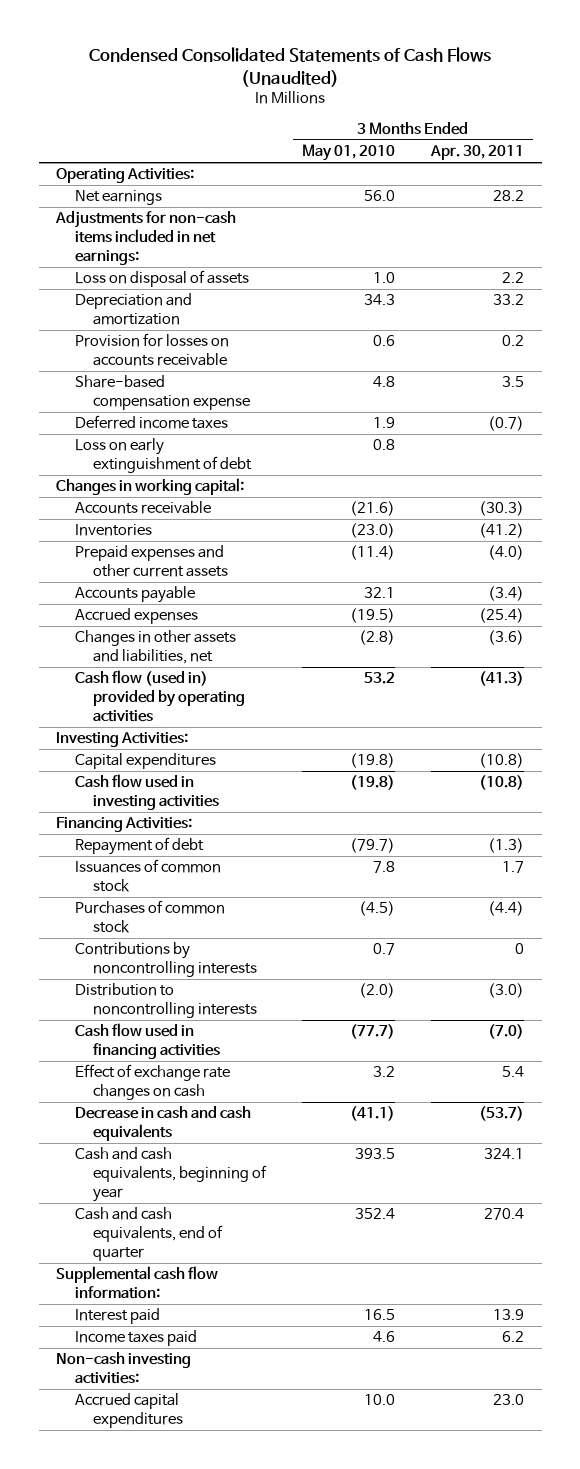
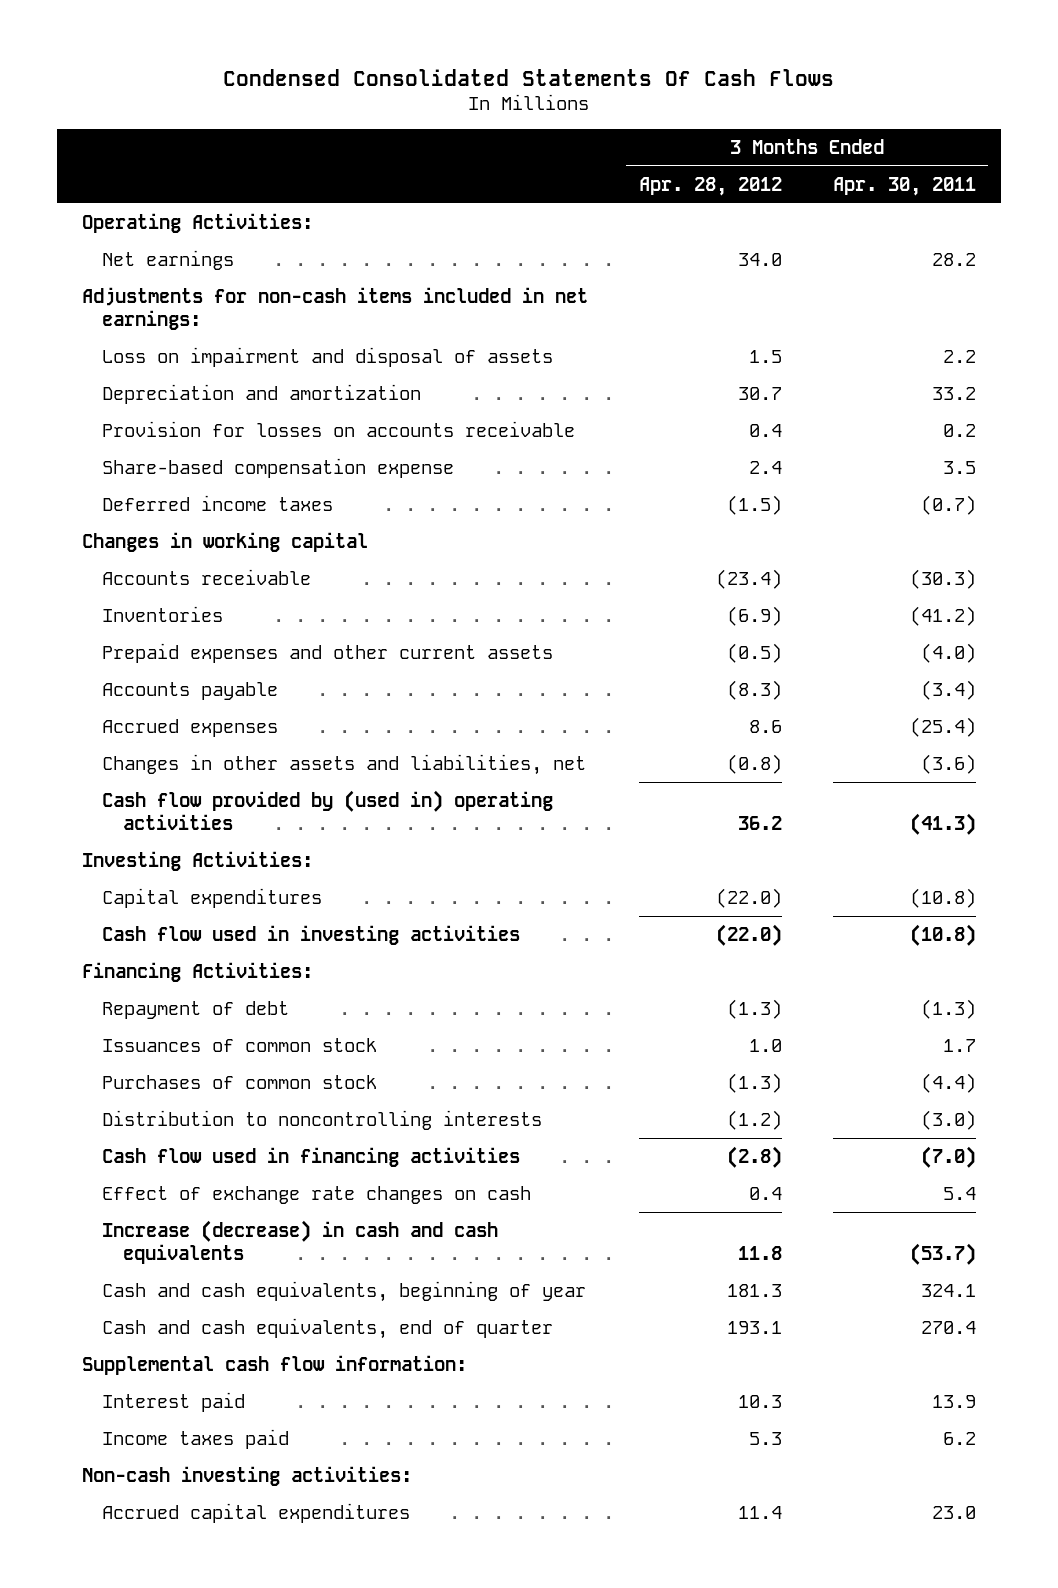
[89,47,492,87] Condensed Consolidated Statements of Cash Flows (Unaudited) -> [222,68,834,86] Condensed Consolidated Statements Of Cash Flows
[301,144,395,162] May 01, 2010 -> none
none -> [638,176,782,196] Apr. 28, 2012
[74,270,249,288] Loss on disposal of assets -> [102,346,554,367] Loss on impairment and disposal of assets
[74,438,252,474] Loss on early extinguishment of debt -> none
[56,478,245,496] Changes in working capital: -> [82,531,369,552] Changes in working capital
[74,670,245,722] Cash flow (used in) provided by operating activities -> [102,789,554,830] Cash flow provided by (used in) operating activities
[74,942,257,978] Contributions by noncontrolling interests -> none
[74,1106,251,1142] Decrease in cash and cash equivalents -> [102,1219,499,1264] Increase (decrease) in cash and cash equivalents

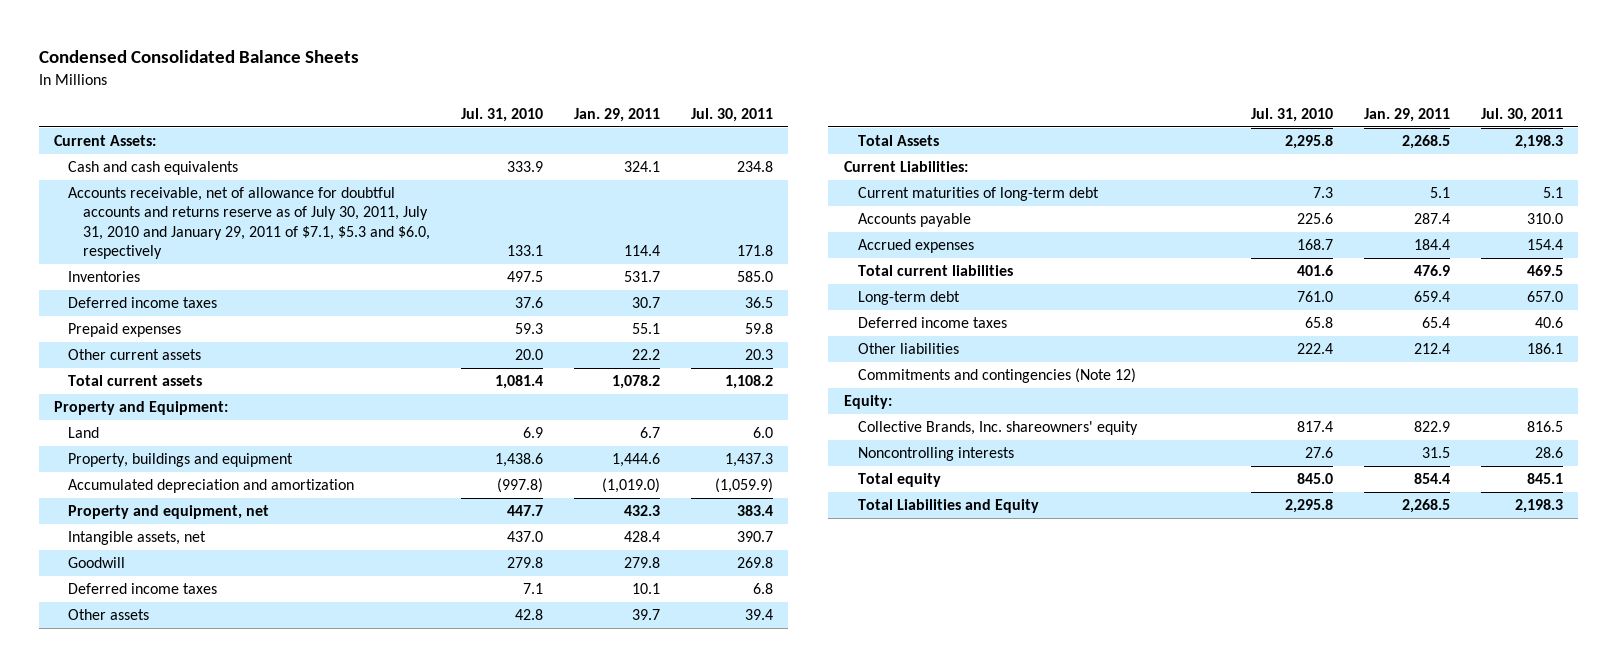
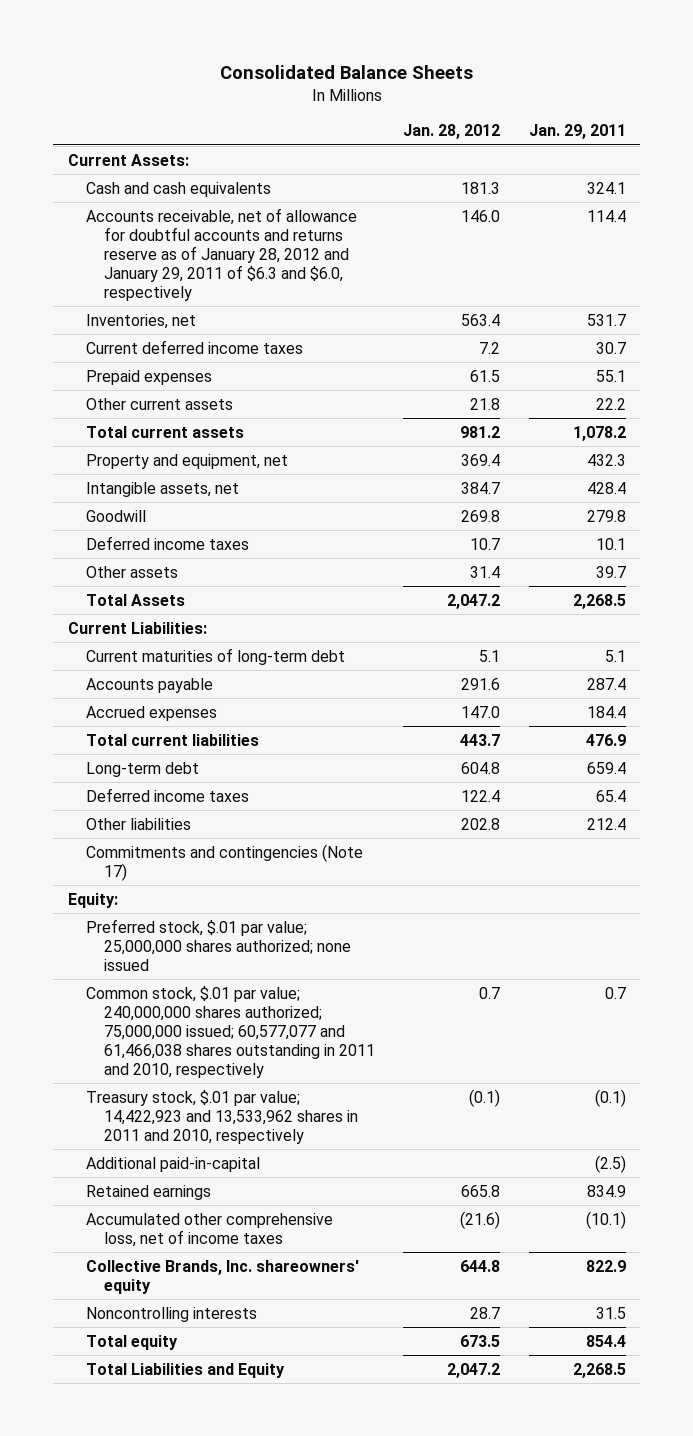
[38,50,359,64] Condensed Consolidated Balance Sheets -> [219,64,473,79] Consolidated Balance Sheets
[460,108,543,123] Jul. 31, 2010 -> none
[690,108,773,123] Jul. 30, 2011 -> none
none -> [403,124,501,140] Jan. 28, 2012
[68,187,430,259] Accounts receivable, net of allowance for doubtful accounts and returns reserve as of July 30, 2011, July 31, 2010 and January 29, 2011 of $7.1, $5.3 and $6.0, respectively -> [85,207,357,301] Accounts receivable, net of allowance for doubtful accounts and returns reserve as of January 28, 2012 and January 29, 2011 of $6.3 and $6.0, respectively
[68,271,141,283] Inventories -> [85,313,196,329] Inventories, net
[68,297,218,309] Deferred income taxes -> [85,339,303,354] Current deferred income taxes
[54,401,229,416] Property and Equipment: -> none
[68,427,100,439] Land -> none
[68,453,294,468] Property, buildings and equipment -> none
[68,479,355,494] Accumulated depreciation and amortization -> none
[858,368,1137,384] Commitments and contingencies (Note 12) -> [85,843,363,881] Commitments and contingencies (Note 17)
none -> [85,918,352,971] Preferred stock, $.01 par value; 25,000,000 shares authorized; none issued
none -> [85,985,376,1078] Common stock, $.01 par value; 240,000,000 shares authorized; 75,000,000 issued; 60,577,077 and 61,466,038 shares outstanding in 2011 and 2010, respectively
none -> [85,1089,359,1144] Treasury stock, $.01 par value; 14,422,923 and 13,533,962 shares in 2011 and 2010, respectively
none -> [85,1156,260,1172] Additional paid-in-capital
none -> [85,1184,211,1200] Retained earnings
none -> [85,1212,333,1247] Accumulated other comprehensive loss, net of income taxes

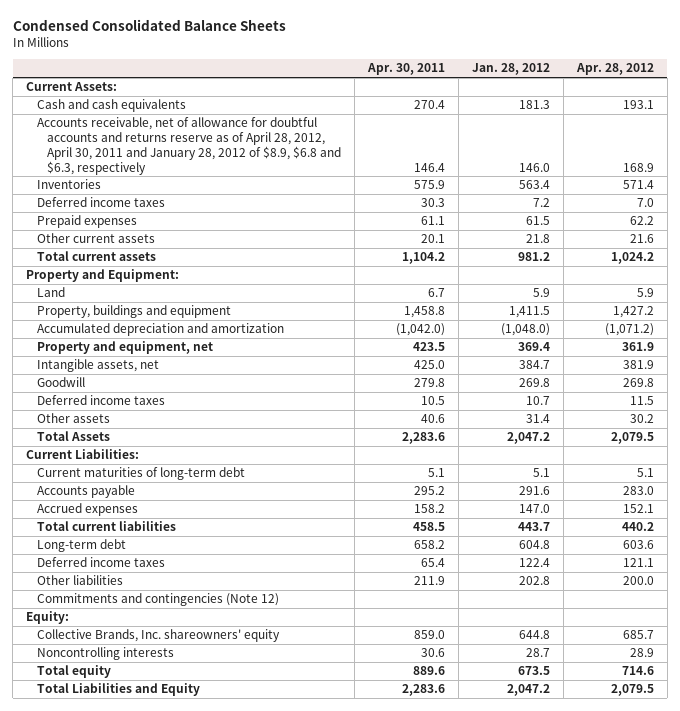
[219,64,473,79] Consolidated Balance Sheets -> [12,19,286,32] Condensed Consolidated Balance Sheets
[528,124,626,140] Jan. 29, 2011 -> none
none -> [367,63,446,76] Apr. 30, 2011
none -> [576,63,655,76] Apr. 28, 2012
[85,207,357,301] Accounts receivable, net of allowance for doubtful accounts and returns reserve as of January 28, 2012 and January 29, 2011 of $6.3 and $6.0, respectively -> [36,117,342,175] Accounts receivable, net of allowance for doubtful accounts and returns reserve as of April 28, 2012, April 30, 2011 and January 28, 2012 of $8.9, $6.8 and $6.3, respectively
[85,313,196,329] Inventories, net -> [36,179,101,190] Inventories
[85,339,303,354] Current deferred income taxes -> [36,197,165,208] Deferred income taxes
none -> [26,269,180,283] Property and Equipment:
none -> [36,287,65,298] Land
none -> [36,305,231,319] Property, buildings and equipment
none -> [36,323,284,337] Accumulated depreciation and amortization
[85,843,363,881] Commitments and contingencies (Note 17) -> [36,593,279,607] Commitments and contingencies (Note 12)
[85,918,352,971] Preferred stock, $.01 par value; 25,000,000 shares authorized; none issued -> none
[85,985,376,1078] Common stock, $.01 par value; 240,000,000 shares authorized; 75,000,000 issued; 60,577,077 and 61,466,038 shares outstanding in 2011 and 2010, respectively -> none
[85,1089,359,1144] Treasury stock, $.01 par value; 14,422,923 and 13,533,962 shares in 2011 and 2010, respectively -> none
[85,1156,260,1172] Additional paid-in-capital -> none
[85,1184,211,1200] Retained earnings -> none
[85,1212,333,1247] Accumulated other comprehensive loss, net of income taxes -> none

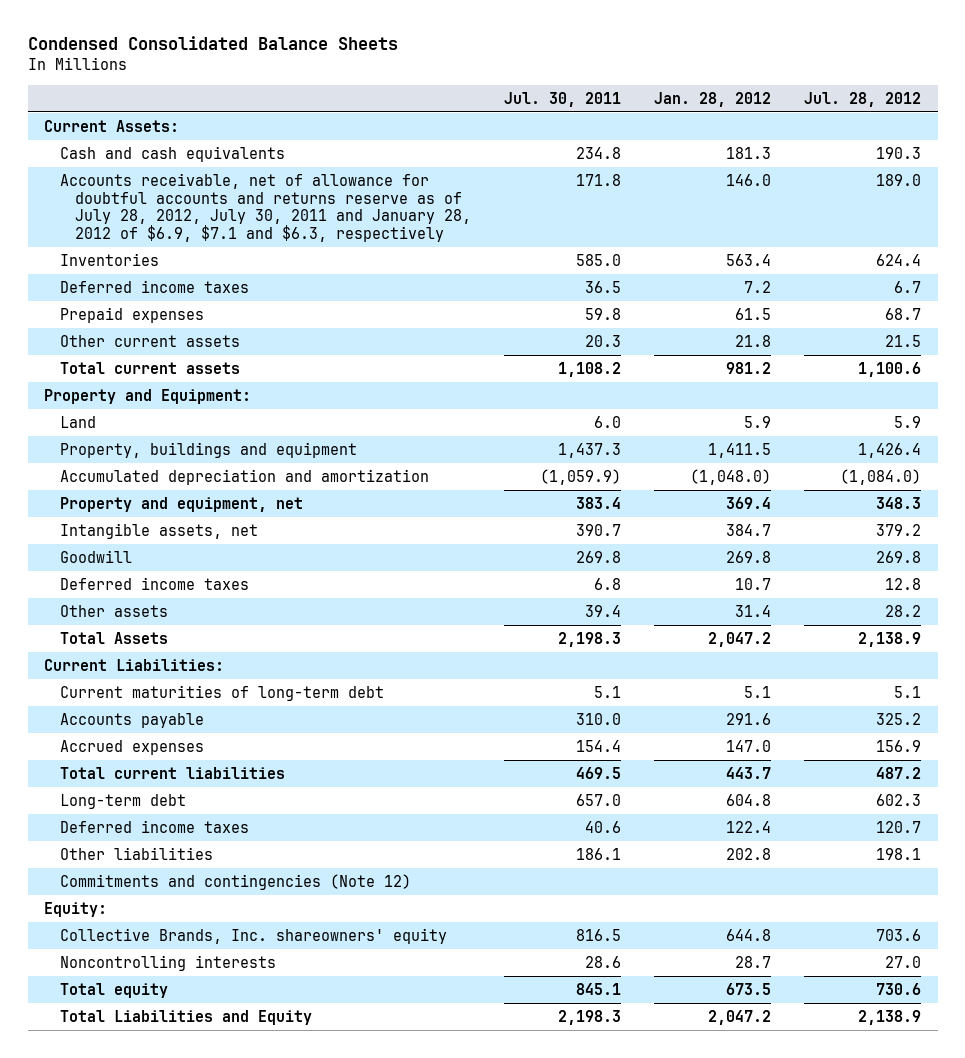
[367,63,446,76] Apr. 30, 2011 -> none
[576,63,655,76] Apr. 28, 2012 -> none
none -> [504,91,622,107] Jul. 30, 2011
none -> [804,91,922,107] Jul. 28, 2012
[36,117,342,175] Accounts receivable, net of allowance for doubtful accounts and returns reserve as of April 28, 2012, April 30, 2011 and January 28, 2012 of $8.9, $6.8 and $6.3, respectively -> [59,172,472,243] Accounts receivable, net of allowance for doubtful accounts and returns reserve as of July 28, 2012, July 30, 2011 and January 28, 2012 of $6.9, $7.1 and $6.3, respectively

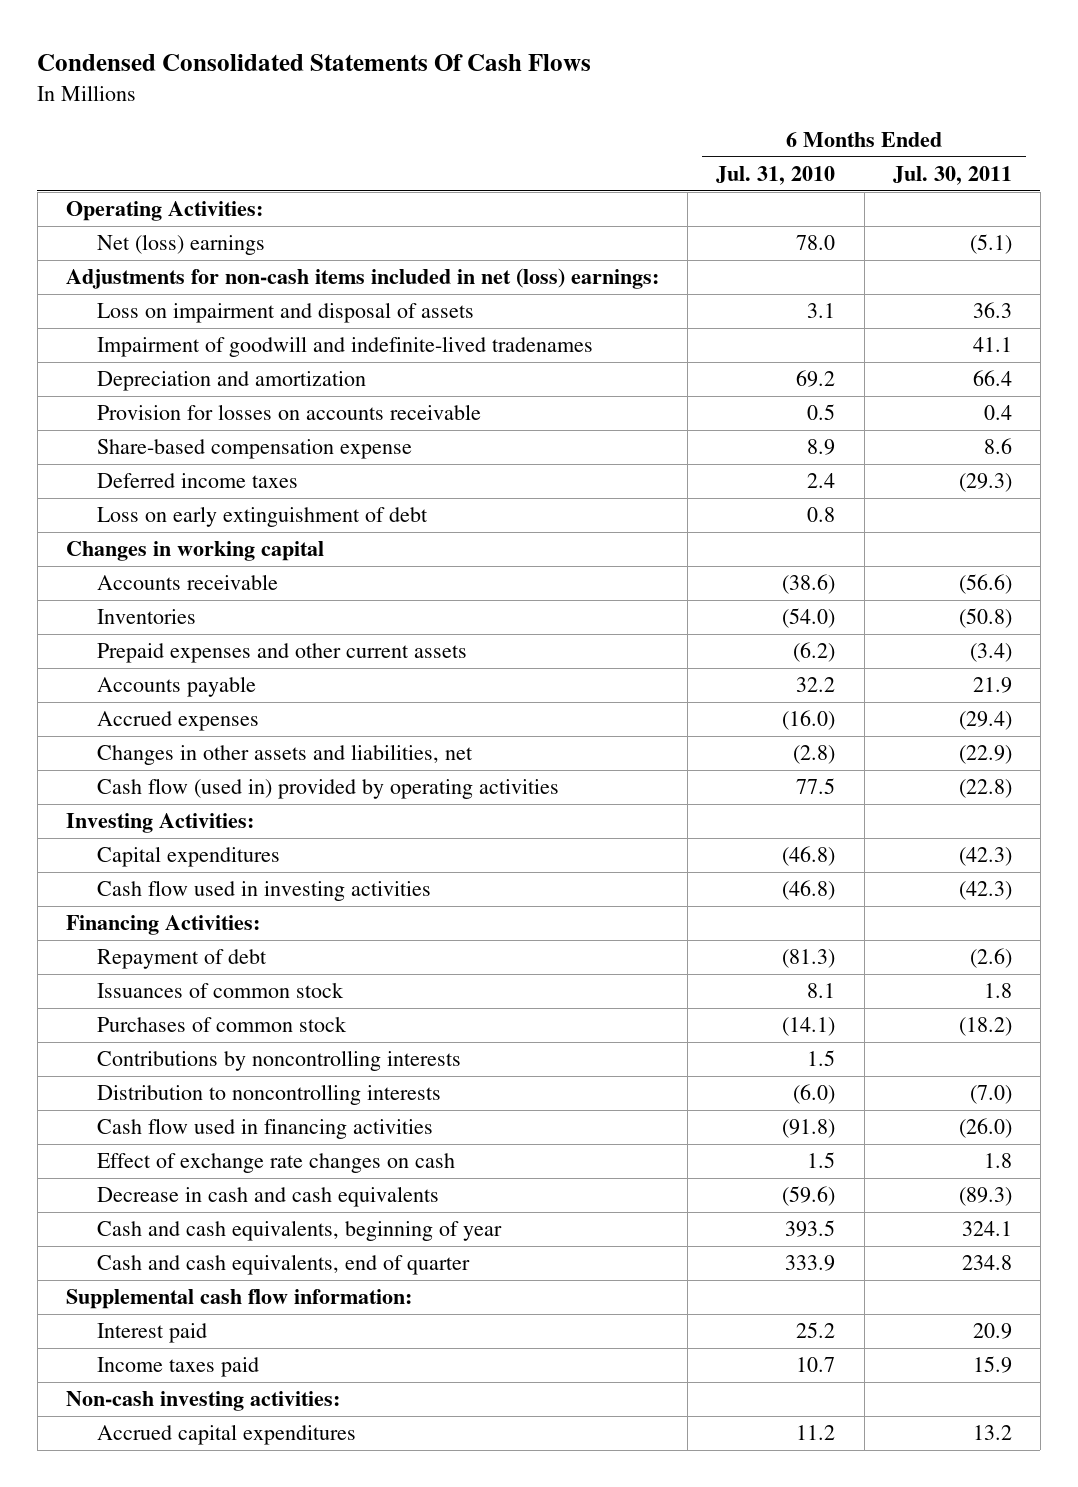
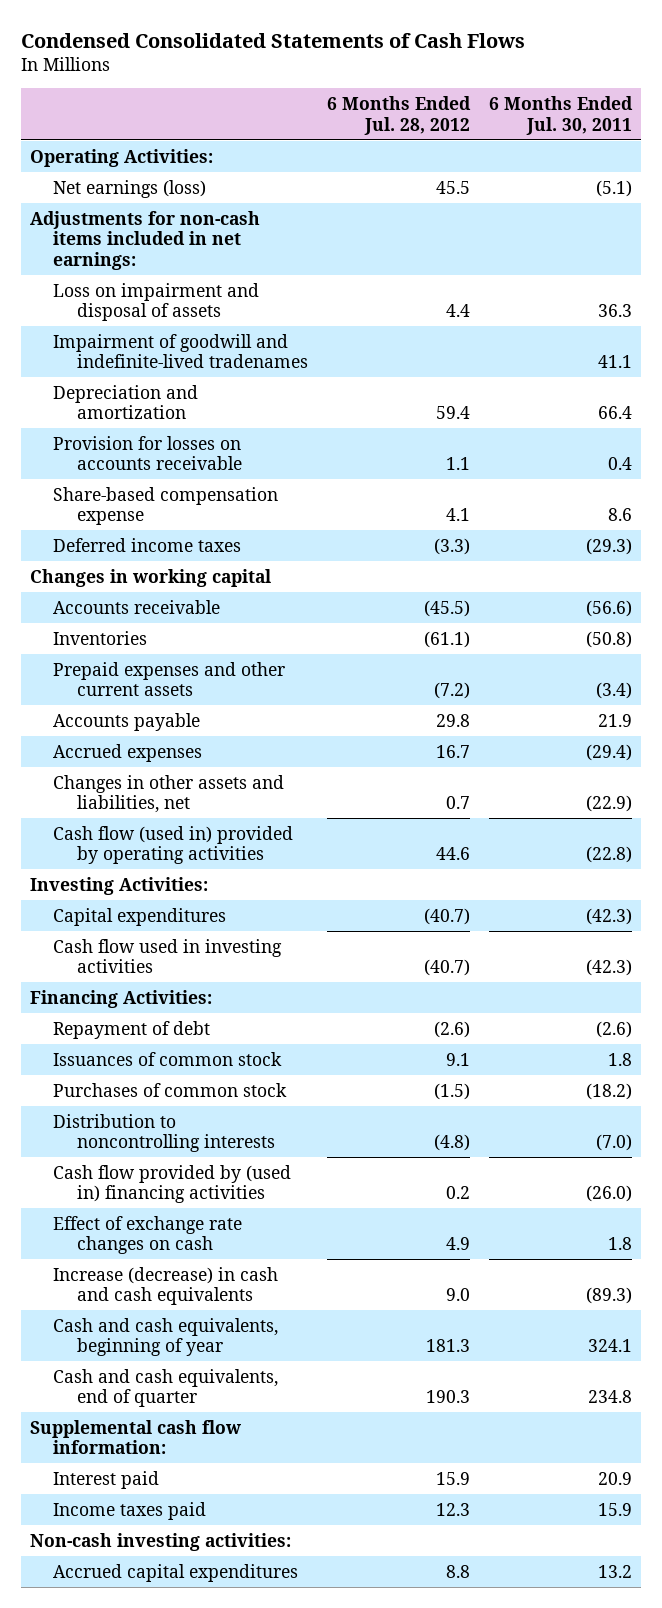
[37,54,592,72] Condensed Consolidated Statements Of Cash Flows -> [20,32,525,48] Condensed Consolidated Statements of Cash Flows
[716,165,836,185] Jul. 31, 2010 -> none
none -> [326,96,471,135] 6 Months Ended Jul. 28, 2012
[97,234,266,256] Net (loss) earnings -> [53,179,207,198] Net earnings (loss)
[65,268,659,290] Adjustments for non-cash items included in net (loss) earnings: -> [30,210,261,271] Adjustments for non-cash items included in net earnings:
[97,506,429,528] Loss on early extinguishment of debt -> none
[97,1050,462,1072] Contributions by noncontrolling interests -> none
[97,1118,434,1140] Cash flow used in financing activities -> [53,1164,292,1204] Cash flow provided by (used in) financing activities
[97,1186,440,1208] Decrease in cash and cash equivalents -> [53,1266,279,1306] Increase (decrease) in cash and cash equivalents

